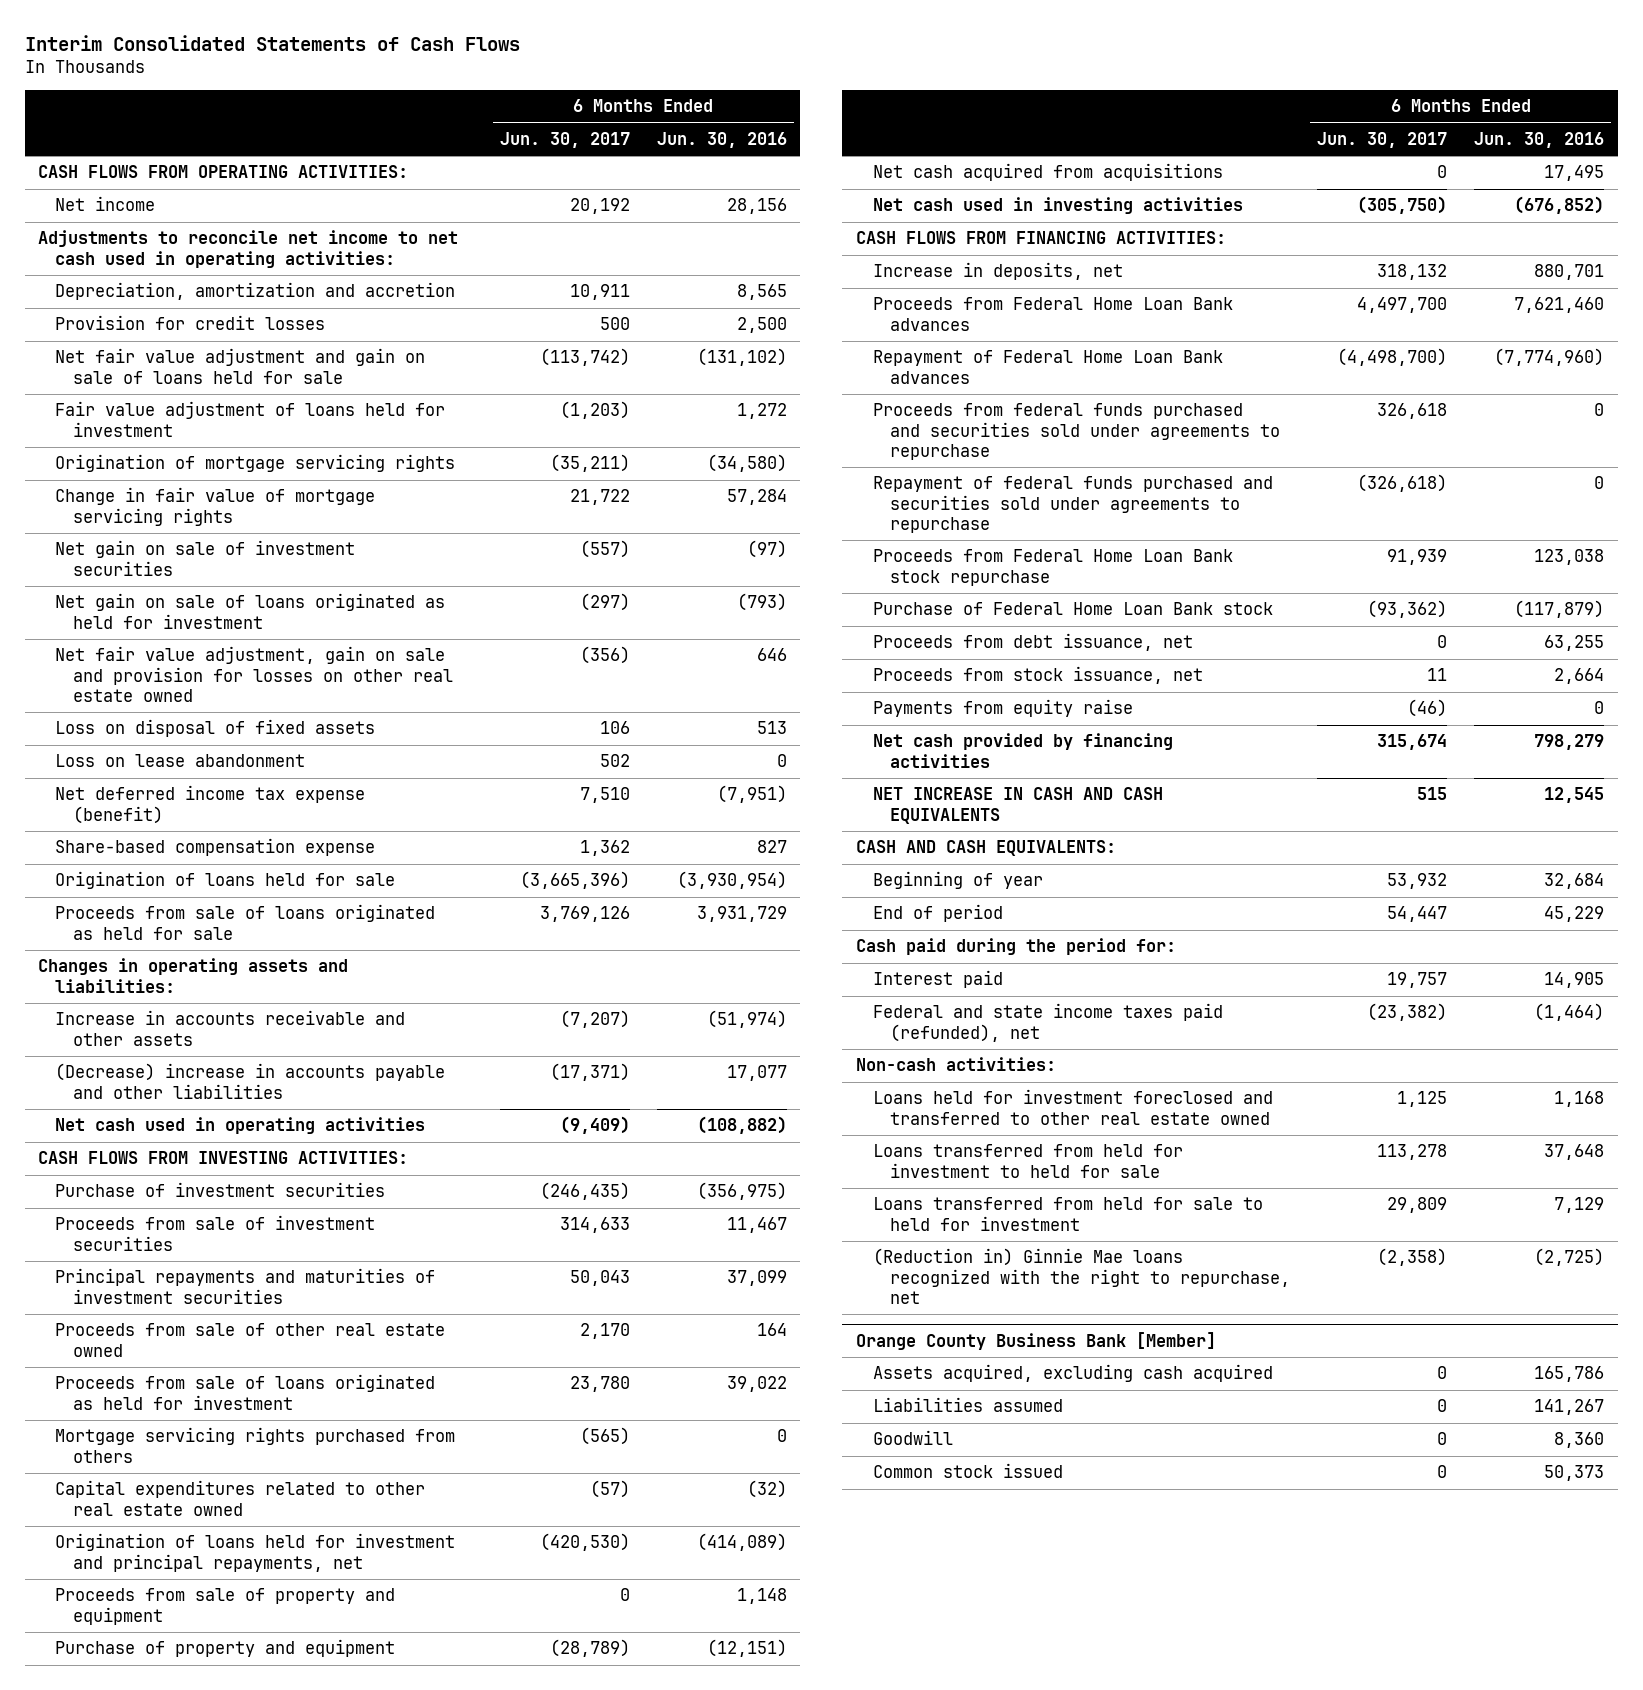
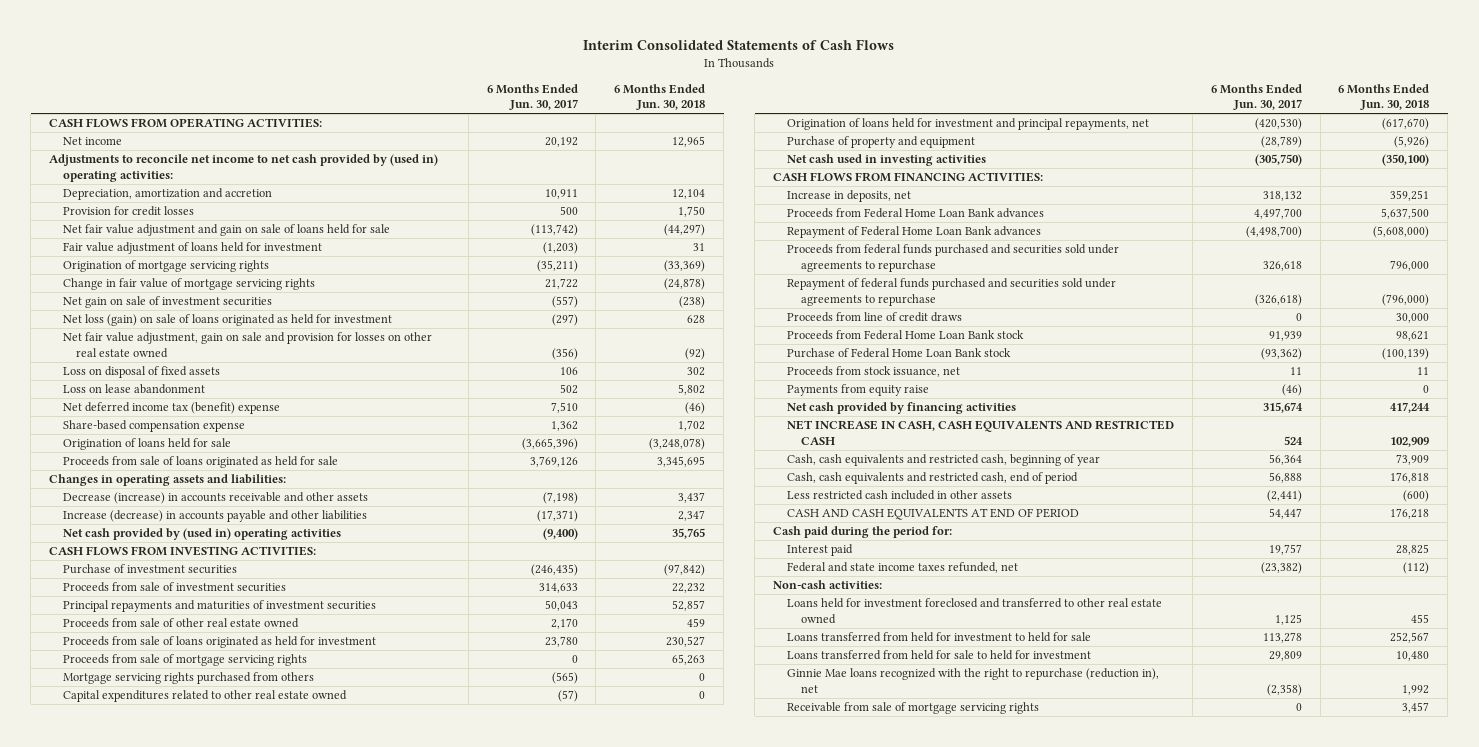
[656,132,787,149] Jun. 30, 2016 -> none
none -> [614,83,706,111] 6 Months Ended Jun. 30, 2018
[38,230,459,268] Adjustments to reconcile net income to net cash used in operating activities: -> [49,154,439,182] Adjustments to reconcile net income to net cash provided by (used in) operating activities:
[55,593,446,629] Net gain on sale of loans originated as held for investment -> [62,314,392,327] Net loss (gain) on sale of loans originated as held for investment
[55,785,366,824] Net deferred income tax expense (benefit) -> [62,402,280,415] Net deferred income tax (benefit) expense
[55,1010,406,1046] Increase in accounts receivable and other assets -> [62,492,368,505] Decrease (increase) in accounts receivable and other assets
[559,1010,630,1029] (7,207) -> [542,492,578,505] (7,198)
[55,1063,446,1099] (Decrease) increase in accounts payable and other liabilities -> [62,510,367,523] Increase (decrease) in accounts payable and other liabilities
[55,1117,426,1135] Net cash used in operating activities -> [62,528,341,541] Net cash provided by (used in) operating activities
[559,1116,630,1135] (9,409) -> [542,528,578,541] (9,400)
none -> [62,654,307,667] Proceeds from sale of mortgage servicing rights
[55,1588,396,1625] Proceeds from sale of property and equipment -> none
[872,163,1223,182] Net cash acquired from acquisitions -> none
none -> [786,312,962,323] Proceeds from line of credit draws
[872,549,1233,586] Proceeds from Federal Home Loan Bank stock repurchase -> [786,330,1024,341] Proceeds from Federal Home Loan Bank stock
[872,633,1193,652] Proceeds from debt issuance, net -> none
[855,840,1116,857] CASH AND CASH EQUIVALENTS: -> none
[872,871,1043,890] Beginning of year -> none
[872,787,1163,824] NET INCREASE IN CASH AND CASH EQUIVALENTS -> [786,420,1174,445] NET INCREASE IN CASH, CASH EQUIVALENTS AND RESTRICTED CASH
[1416,787,1447,801] 515 -> [1283,435,1303,445] 524
none -> [786,454,1100,467] Cash, cash equivalents and restricted cash, beginning of year
none -> [786,472,1078,485] Cash, cash equivalents and restricted cash, end of period
none -> [786,490,1012,501] Less restricted cash included in other assets
[872,904,1003,923] End of period -> [786,508,1079,521] CASH AND CASH EQUIVALENTS AT END OF PERIOD
[872,1003,1223,1042] Federal and state income taxes paid (refunded), net -> [786,562,1018,574] Federal and state income taxes refunded, net
[855,1331,1216,1350] Orange County Business Bank [Member] -> none
[872,1364,1273,1383] Assets acquired, excluding cash acquired -> none
[872,1397,1063,1413] Liabilities assumed -> none
[872,1430,953,1446] Goodwill -> none
[872,1463,1063,1479] Common stock issued -> none
[872,1248,1290,1305] (Reduction in) Ginnie Mae loans recognized with the right to repurchase, net -> [786,668,1159,693] Ginnie Mae loans recognized with the right to repurchase (reduction in), net
none -> [786,702,1039,715] Receivable from sale of mortgage servicing rights

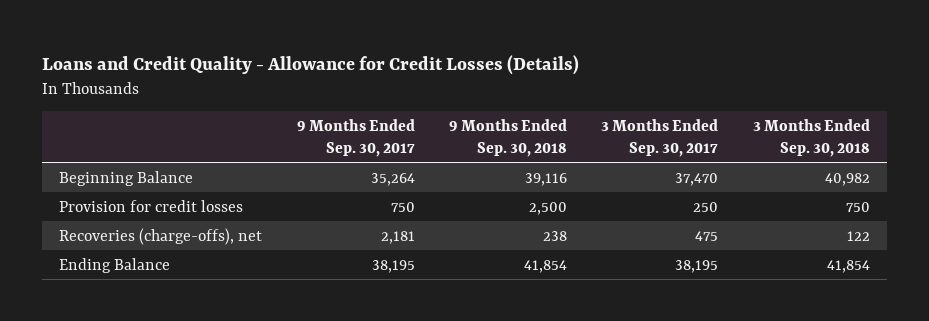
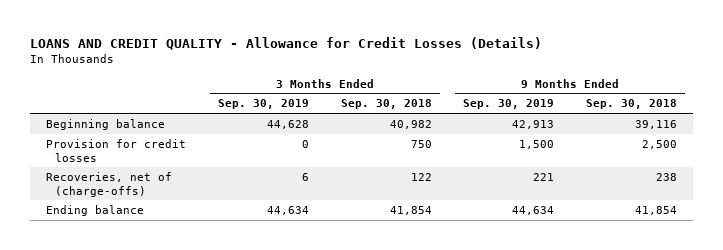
[42,54,580,75] Loans and Credit Quality - Allowance for Credit Losses (Details) -> [30,36,543,50] LOANS AND CREDIT QUALITY - Allowance for Credit Losses (Details)
[296,118,415,157] 9 Months Ended Sep. 30, 2017 -> none
[601,118,719,157] 3 Months Ended Sep. 30, 2017 -> none
none -> [217,99,309,110] Sep. 30, 2019
none -> [463,99,555,110] Sep. 30, 2019
[59,170,194,186] Beginning Balance -> [46,118,166,130] Beginning balance
[59,227,263,245] Recoveries (charge-offs), net -> [46,171,173,197] Recoveries, net of (charge-offs)
[59,257,171,273] Ending Balance -> [46,204,145,216] Ending balance

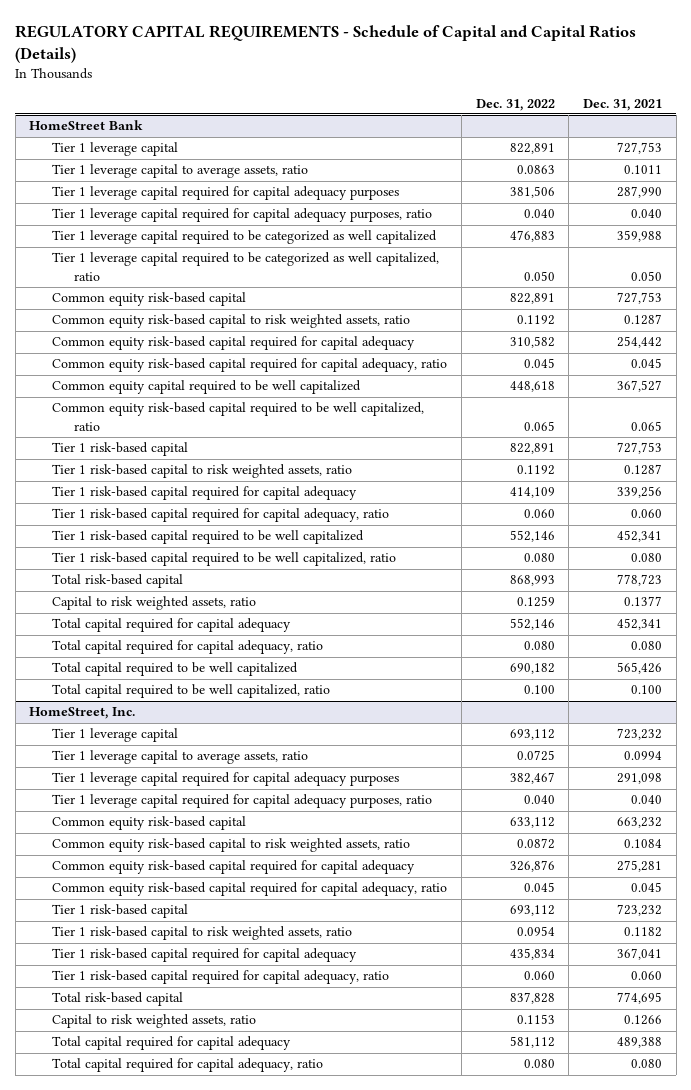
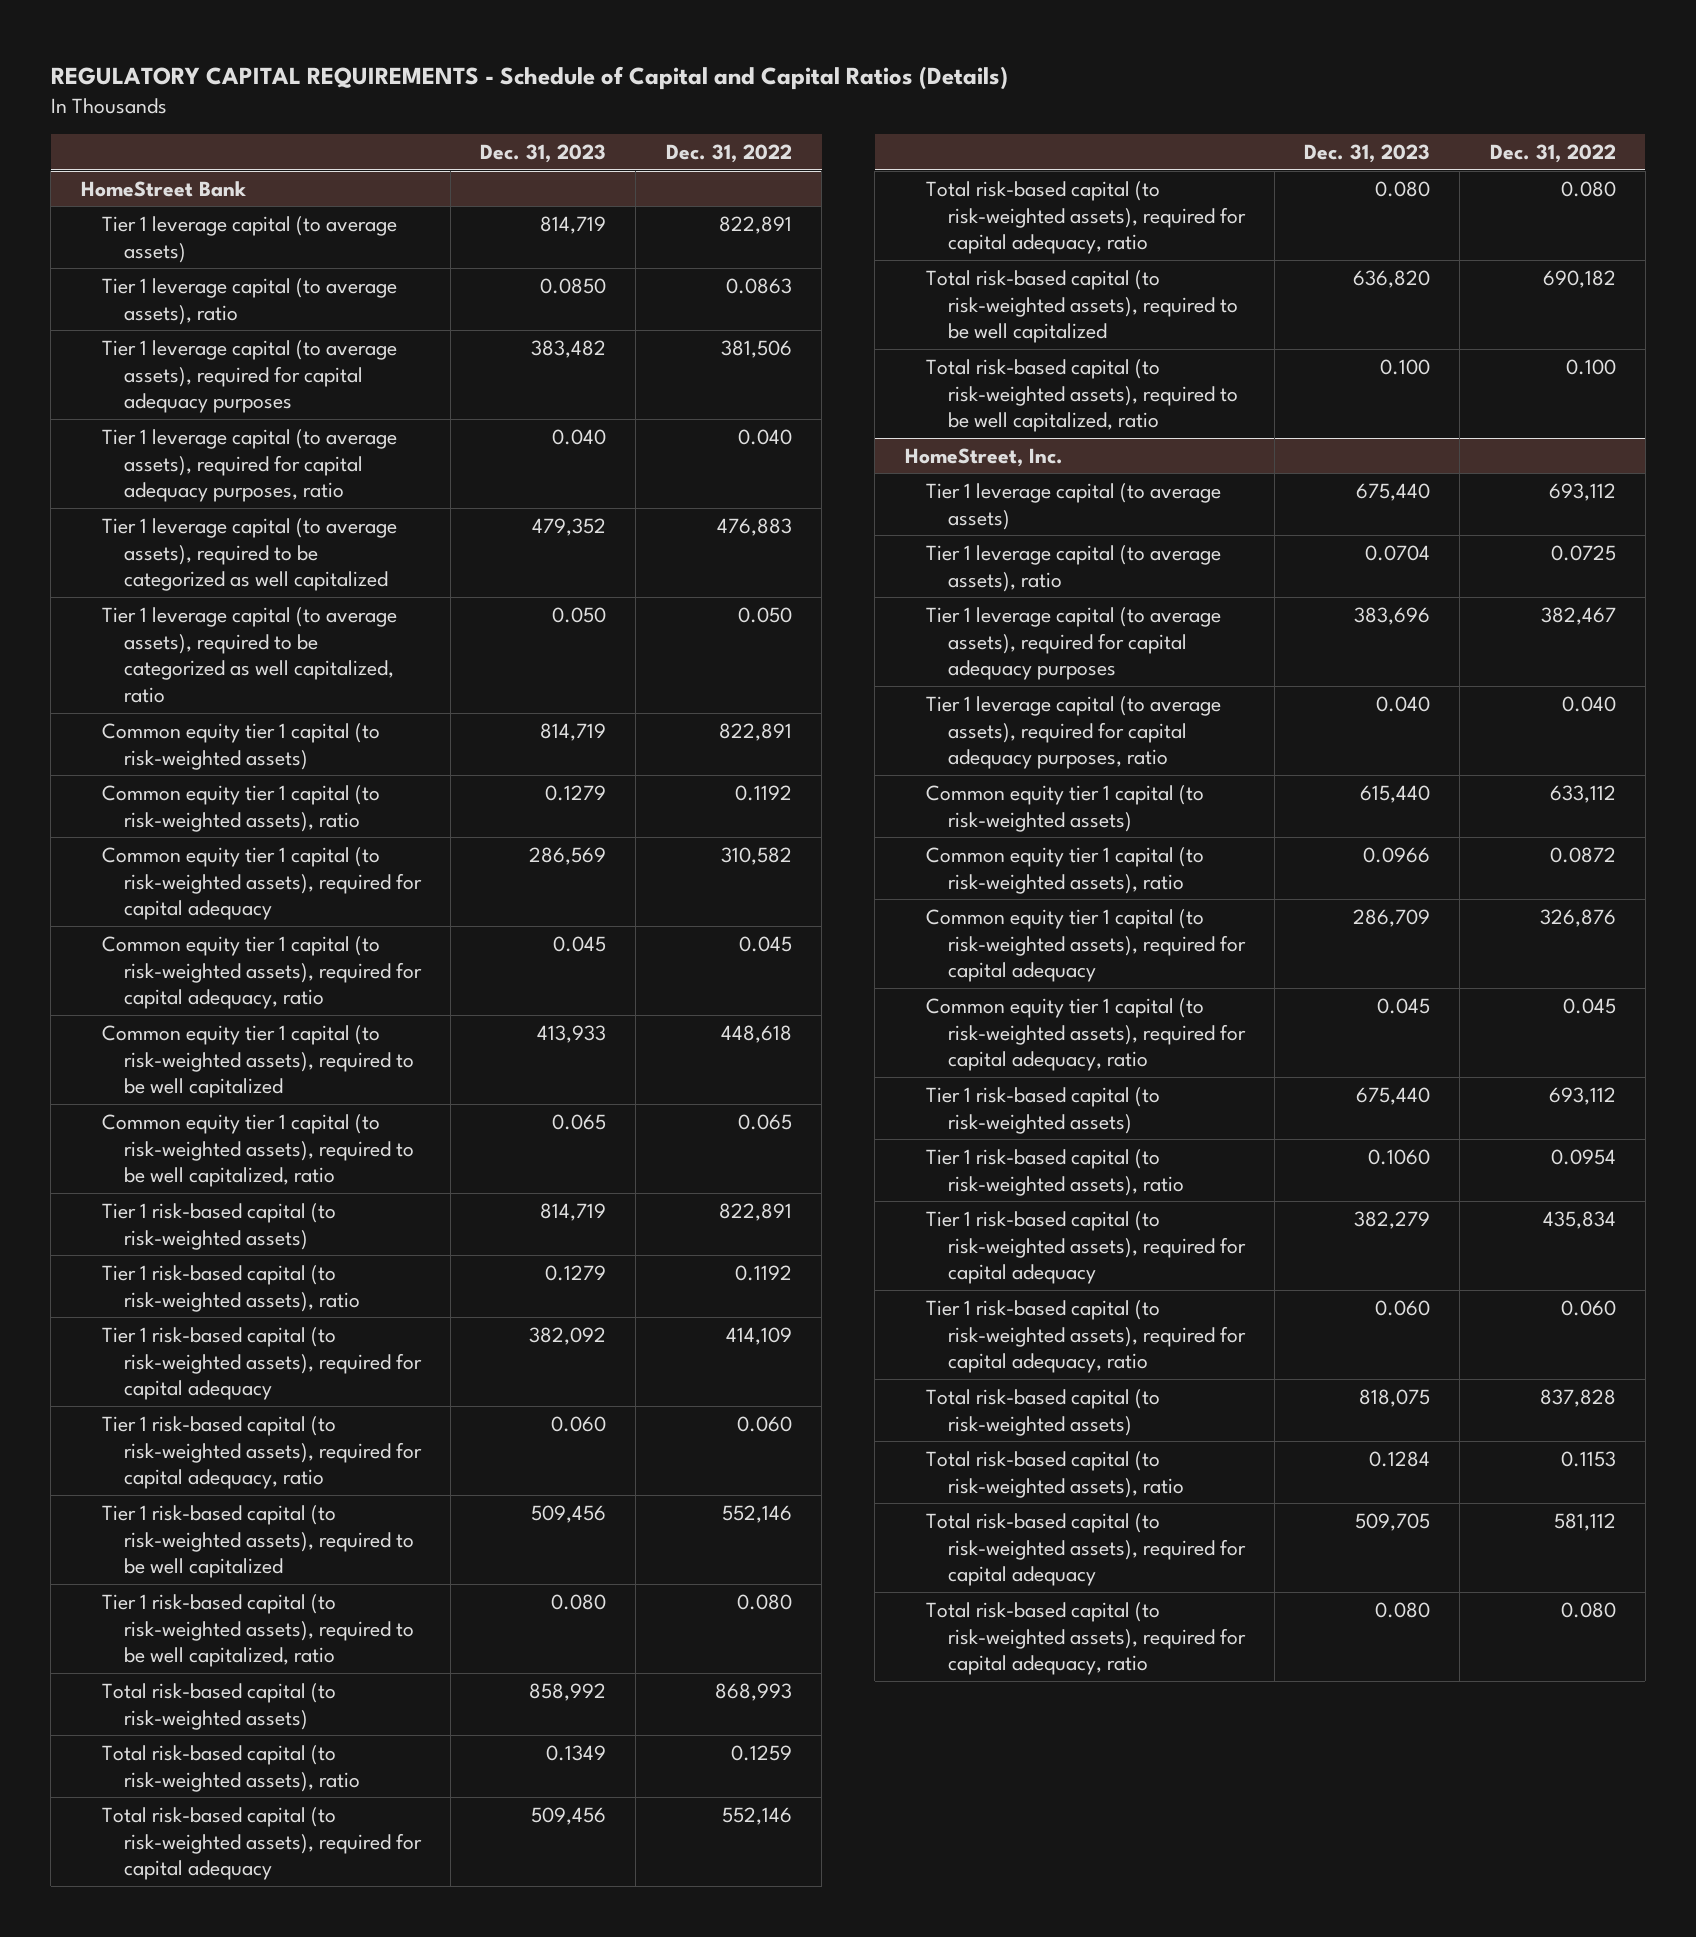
[583,98,663,111] Dec. 31, 2021 -> none
none -> [480,143,607,163] Dec. 31, 2023
[51,142,178,157] Tier 1 leverage capital -> [102,215,398,263] Tier 1 leverage capital (to average assets)
[51,164,308,179] Tier 1 leverage capital to average assets, ratio -> [102,277,398,325] Tier 1 leverage capital (to average assets), ratio
[51,186,399,201] Tier 1 leverage capital required for capital adequacy purposes -> [102,339,398,414] Tier 1 leverage capital (to average assets), required for capital adequacy purposes
[51,208,432,223] Tier 1 leverage capital required for capital adequacy purposes, ratio -> [102,428,398,503] Tier 1 leverage capital (to average assets), required for capital adequacy purposes, ratio
[51,230,437,245] Tier 1 leverage capital required to be categorized as well capitalized -> [102,517,398,592] Tier 1 leverage capital (to average assets), required to be categorized as well capitalized
[51,252,439,281] Tier 1 leverage capital required to be categorized as well capitalized, ratio -> [102,606,398,704] Tier 1 leverage capital (to average assets), required to be categorized as well capitalized, ratio
[51,292,246,307] Common equity risk-based capital -> [102,722,381,770] Common equity tier 1 capital (to risk-weighted assets)
[51,314,410,329] Common equity risk-based capital to risk weighted assets, ratio -> [102,784,381,832] Common equity tier 1 capital (to risk-weighted assets), ratio
[51,336,415,351] Common equity risk-based capital required for capital adequacy -> [102,846,422,921] Common equity tier 1 capital (to risk-weighted assets), required for capital adequacy
[51,358,447,373] Common equity risk-based capital required for capital adequacy, ratio -> [102,935,422,1010] Common equity tier 1 capital (to risk-weighted assets), required for capital adequacy, ratio
[51,380,361,395] Common equity capital required to be well capitalized -> [102,1024,414,1099] Common equity tier 1 capital (to risk-weighted assets), required to be well capitalized
[51,402,424,431] Common equity risk-based capital required to be well capitalized, ratio -> [102,1113,414,1188] Common equity tier 1 capital (to risk-weighted assets), required to be well capitalized, ratio
[51,442,188,457] Tier 1 risk-based capital -> [102,1202,337,1250] Tier 1 risk-based capital (to risk-weighted assets)
[51,464,352,479] Tier 1 risk-based capital to risk weighted assets, ratio -> [102,1264,360,1312] Tier 1 risk-based capital (to risk-weighted assets), ratio
[51,486,357,501] Tier 1 risk-based capital required for capital adequacy -> [102,1326,422,1401] Tier 1 risk-based capital (to risk-weighted assets), required for capital adequacy
[51,508,389,523] Tier 1 risk-based capital required for capital adequacy, ratio -> [102,1415,422,1490] Tier 1 risk-based capital (to risk-weighted assets), required for capital adequacy, ratio
[51,530,364,545] Tier 1 risk-based capital required to be well capitalized -> [102,1504,414,1579] Tier 1 risk-based capital (to risk-weighted assets), required to be well capitalized
[51,552,396,567] Tier 1 risk-based capital required to be well capitalized, ratio -> [102,1593,414,1668] Tier 1 risk-based capital (to risk-weighted assets), required to be well capitalized, ratio
[51,574,183,589] Total risk-based capital -> [102,1682,337,1730] Total risk-based capital (to risk-weighted assets)
[51,596,256,611] Capital to risk weighted assets, ratio -> [102,1744,360,1792] Total risk-based capital (to risk-weighted assets), ratio
[51,618,291,633] Total capital required for capital adequacy -> [102,1806,422,1881] Total risk-based capital (to risk-weighted assets), required for capital adequacy
[51,640,323,655] Total capital required for capital adequacy, ratio -> [926,180,1246,255] Total risk-based capital (to risk-weighted assets), required for capital adequacy, ratio
[51,662,298,677] Total capital required to be well capitalized -> [926,269,1238,344] Total risk-based capital (to risk-weighted assets), required to be well capitalized
[51,684,330,699] Total capital required to be well capitalized, ratio -> [926,358,1238,433] Total risk-based capital (to risk-weighted assets), required to be well capitalized, ratio
[51,728,178,743] Tier 1 leverage capital -> [926,482,1222,530] Tier 1 leverage capital (to average assets)
[51,750,308,765] Tier 1 leverage capital to average assets, ratio -> [926,544,1222,592] Tier 1 leverage capital (to average assets), ratio
[51,772,399,787] Tier 1 leverage capital required for capital adequacy purposes -> [926,606,1222,681] Tier 1 leverage capital (to average assets), required for capital adequacy purposes
[51,794,432,809] Tier 1 leverage capital required for capital adequacy purposes, ratio -> [926,695,1222,770] Tier 1 leverage capital (to average assets), required for capital adequacy purposes, ratio
[51,816,246,831] Common equity risk-based capital -> [926,784,1205,832] Common equity tier 1 capital (to risk-weighted assets)
[51,838,410,853] Common equity risk-based capital to risk weighted assets, ratio -> [926,846,1205,894] Common equity tier 1 capital (to risk-weighted assets), ratio
[51,860,415,875] Common equity risk-based capital required for capital adequacy -> [926,908,1246,983] Common equity tier 1 capital (to risk-weighted assets), required for capital adequacy
[51,882,447,897] Common equity risk-based capital required for capital adequacy, ratio -> [926,997,1246,1072] Common equity tier 1 capital (to risk-weighted assets), required for capital adequacy, ratio
[51,904,188,919] Tier 1 risk-based capital -> [926,1086,1161,1134] Tier 1 risk-based capital (to risk-weighted assets)
[51,926,352,941] Tier 1 risk-based capital to risk weighted assets, ratio -> [926,1148,1184,1196] Tier 1 risk-based capital (to risk-weighted assets), ratio
[51,948,357,963] Tier 1 risk-based capital required for capital adequacy -> [926,1210,1246,1285] Tier 1 risk-based capital (to risk-weighted assets), required for capital adequacy
[51,970,389,985] Tier 1 risk-based capital required for capital adequacy, ratio -> [926,1299,1246,1374] Tier 1 risk-based capital (to risk-weighted assets), required for capital adequacy, ratio
[51,992,183,1007] Total risk-based capital -> [926,1388,1161,1436] Total risk-based capital (to risk-weighted assets)
[51,1014,256,1029] Capital to risk weighted assets, ratio -> [926,1450,1184,1498] Total risk-based capital (to risk-weighted assets), ratio
[51,1036,291,1051] Total capital required for capital adequacy -> [926,1512,1246,1587] Total risk-based capital (to risk-weighted assets), required for capital adequacy
[51,1058,323,1073] Total capital required for capital adequacy, ratio -> [926,1601,1246,1676] Total risk-based capital (to risk-weighted assets), required for capital adequacy, ratio

